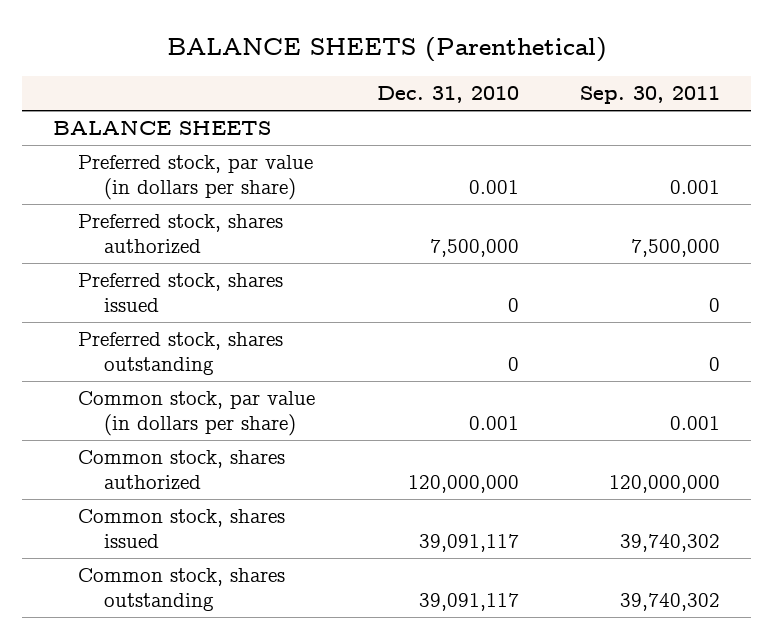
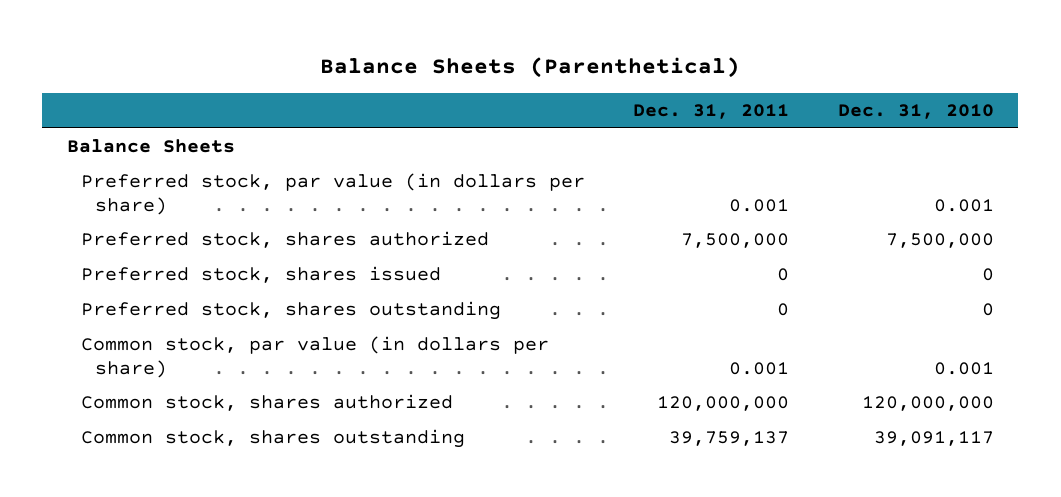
[166,36,607,62] BALANCE SHEETS (Parenthetical) -> [320,57,741,79] Balance Sheets (Parenthetical)
[580,86,721,105] Sep. 30, 2011 -> none
none -> [633,104,790,120] Dec. 31, 2011
[52,120,271,136] BALANCE SHEETS -> [66,139,235,154] Balance Sheets
[78,509,286,548] Common stock, shares issued -> none

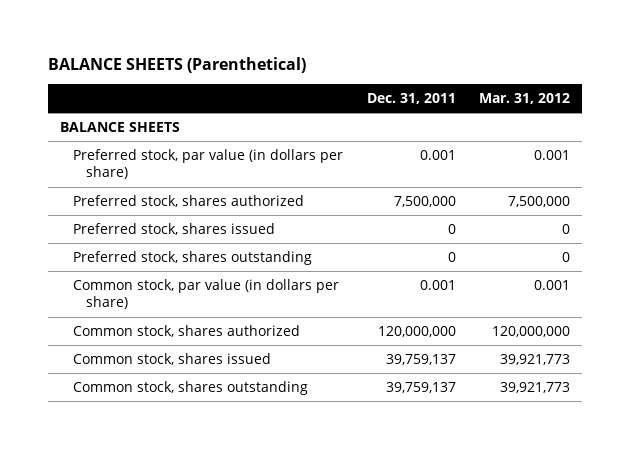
[320,57,741,79] Balance Sheets (Parenthetical) -> [47,56,306,73] BALANCE SHEETS (Parenthetical)
[837,104,994,120] Dec. 31, 2010 -> none
none -> [479,92,571,104] Mar. 31, 2012
[66,139,235,154] Balance Sheets -> [59,122,180,133] BALANCE SHEETS
none -> [72,353,271,366] Common stock, shares issued

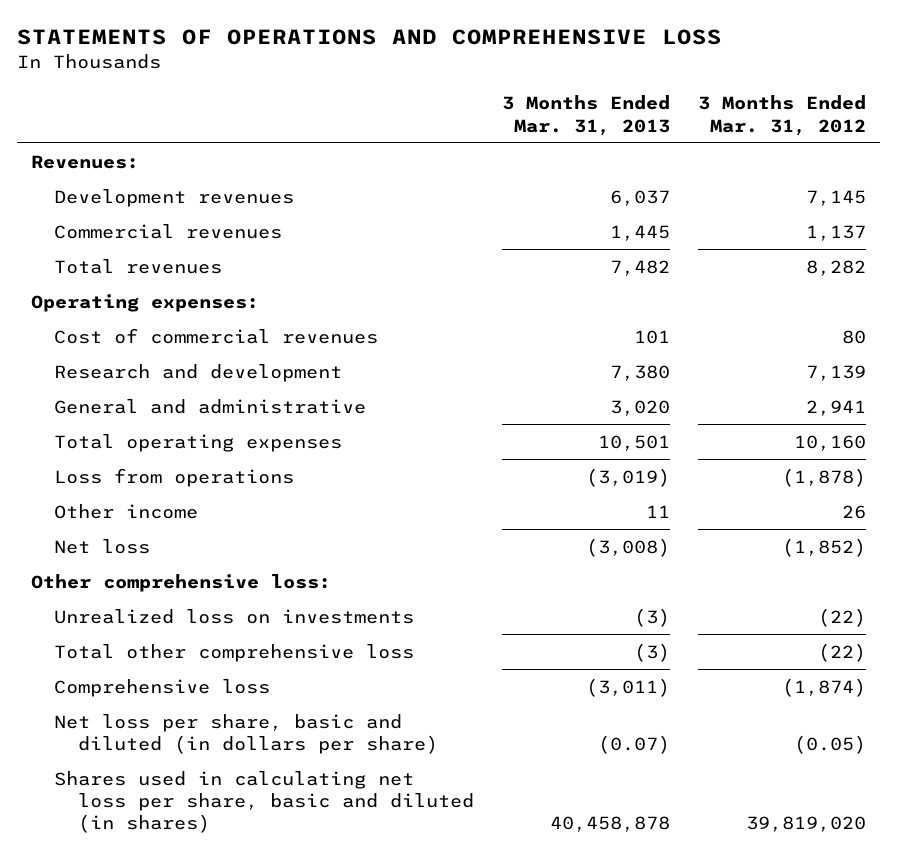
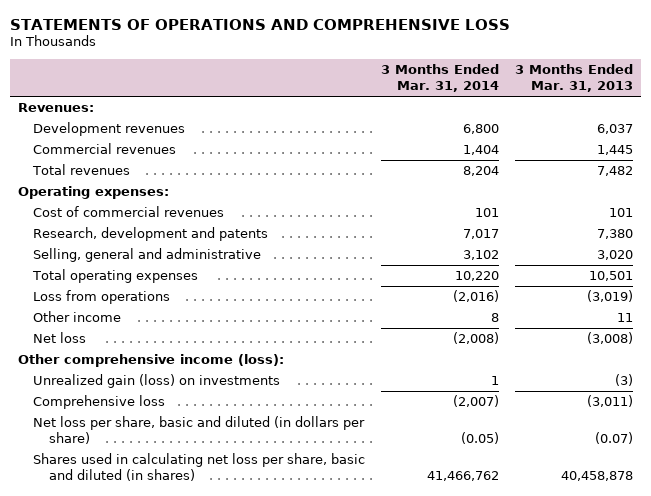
[698,95,867,136] 3 Months Ended Mar. 31, 2012 -> none
none -> [381,64,500,93] 3 Months Ended Mar. 31, 2014
[54,363,343,382] Research and development -> [33,227,269,242] Research, development and patents
[54,398,367,414] General and administrative -> [33,248,262,263] Selling, general and administrative
[54,643,415,662] Total other comprehensive loss -> none
[30,573,331,592] Other comprehensive loss: -> [18,354,285,368] Other comprehensive income (loss):
[54,608,415,624] Unrealized loss on investments -> [33,374,281,389] Unrealized gain (loss) on investments

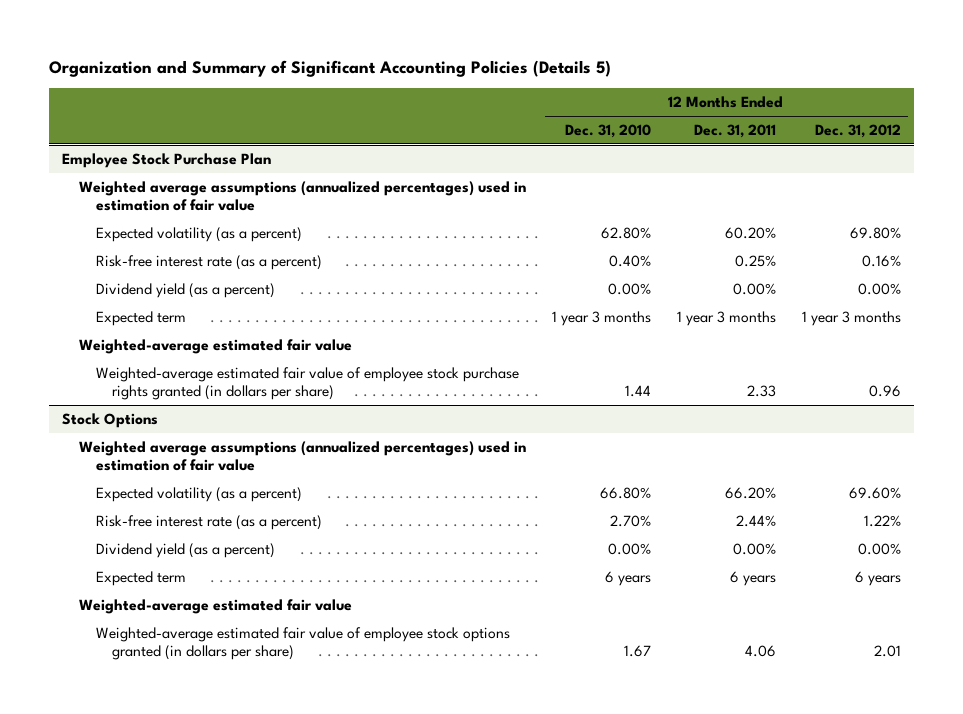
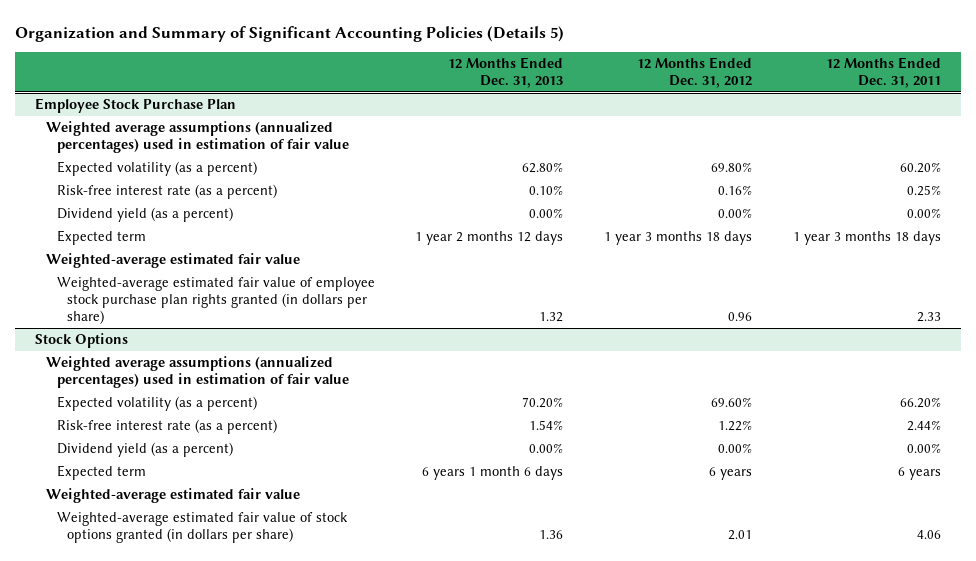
[564,124,651,139] Dec. 31, 2010 -> none
none -> [448,56,564,89] 12 Months Ended Dec. 31, 2013
[676,310,776,326] 1 year 3 months -> [792,230,941,245] 1 year 3 months 18 days
[802,310,902,326] 1 year 3 months -> [604,230,753,245] 1 year 3 months 18 days
[95,366,519,400] Weighted-average estimated fair value of employee stock purchase rights granted (in dollars per share) -> [56,276,375,325] Weighted-average estimated fair value of employee stock purchase plan rights granted (in dollars per share)
[95,626,510,660] Weighted-average estimated fair value of employee stock options granted (in dollars per share) -> [56,511,348,544] Weighted-average estimated fair value of stock options granted (in dollars per share)

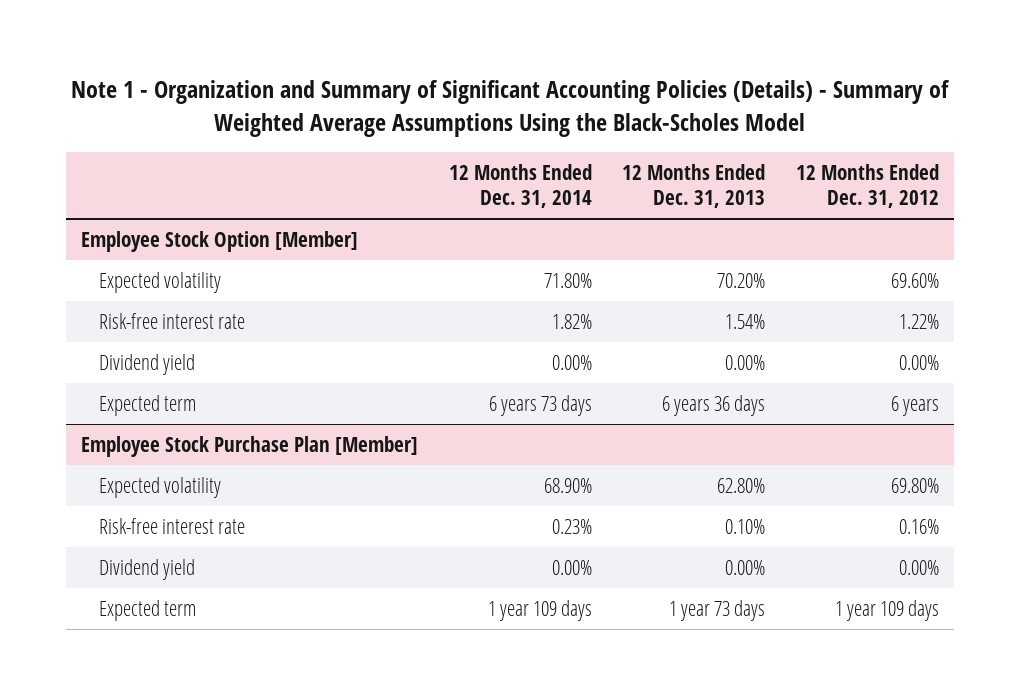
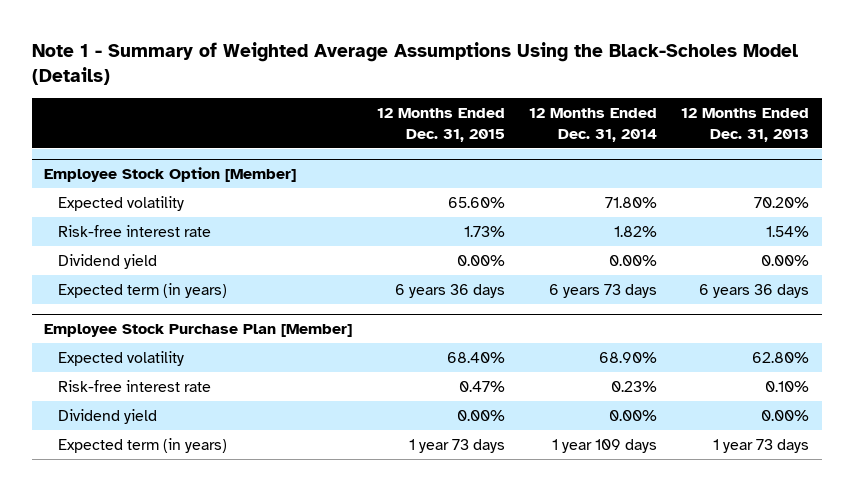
[70,80,950,138] Note 1 - Organization and Summary of Significant Accounting Policies (Details) - Summary of Weighted Average Assumptions Using the Black-Scholes Model -> [31,42,798,86] Note 1 - Summary of Weighted Average Assumptions Using the Black-Scholes Model (Details)
[795,164,939,208] 12 Months Ended Dec. 31, 2012 -> none
none -> [376,108,505,142] 12 Months Ended Dec. 31, 2015
[99,395,197,417] Expected term -> [58,283,228,299] Expected term (in years)
[99,600,197,622] Expected term -> [58,438,228,454] Expected term (in years)

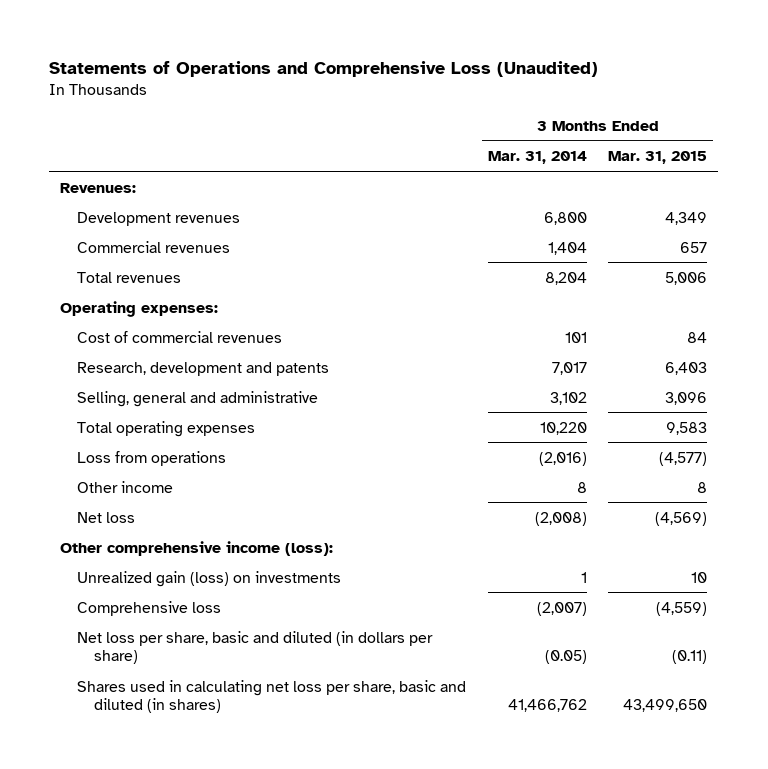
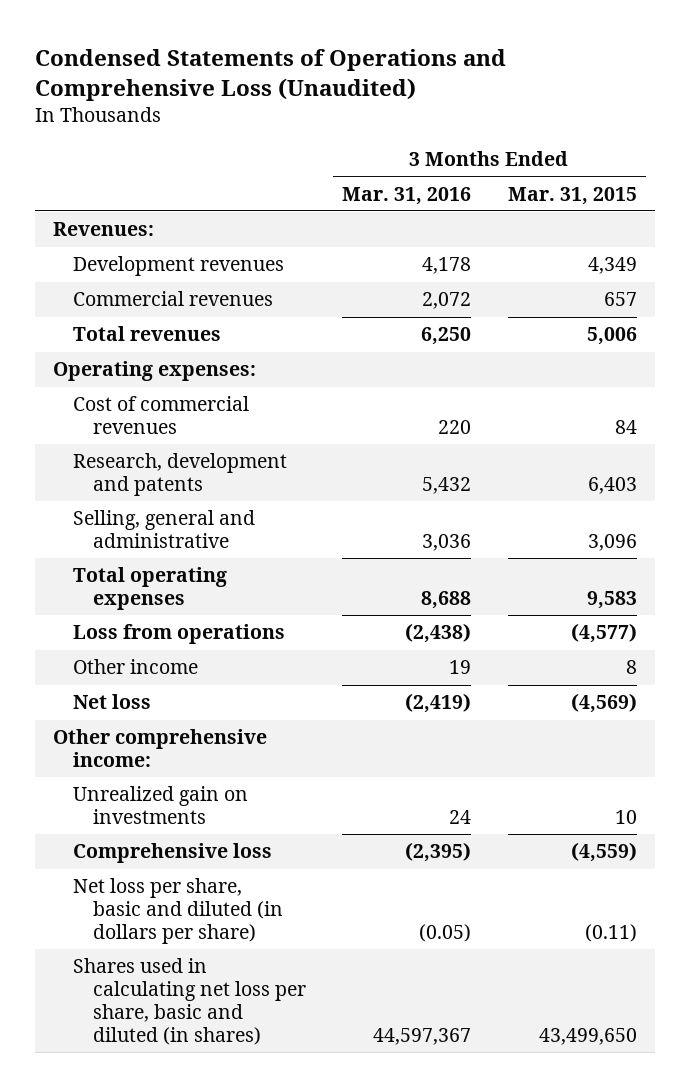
[49,60,599,77] Statements of Operations and Comprehensive Loss (Unaudited) -> [35,48,507,101] Condensed Statements of Operations and Comprehensive Loss (Unaudited)
[487,151,587,165] Mar. 31, 2014 -> none
none -> [342,186,472,205] Mar. 31, 2016
[60,540,334,556] Other comprehensive income (loss): -> [53,729,268,768] Other comprehensive income:
[77,570,342,587] Unrealized gain (loss) on investments -> [72,786,248,825] Unrealized gain on investments

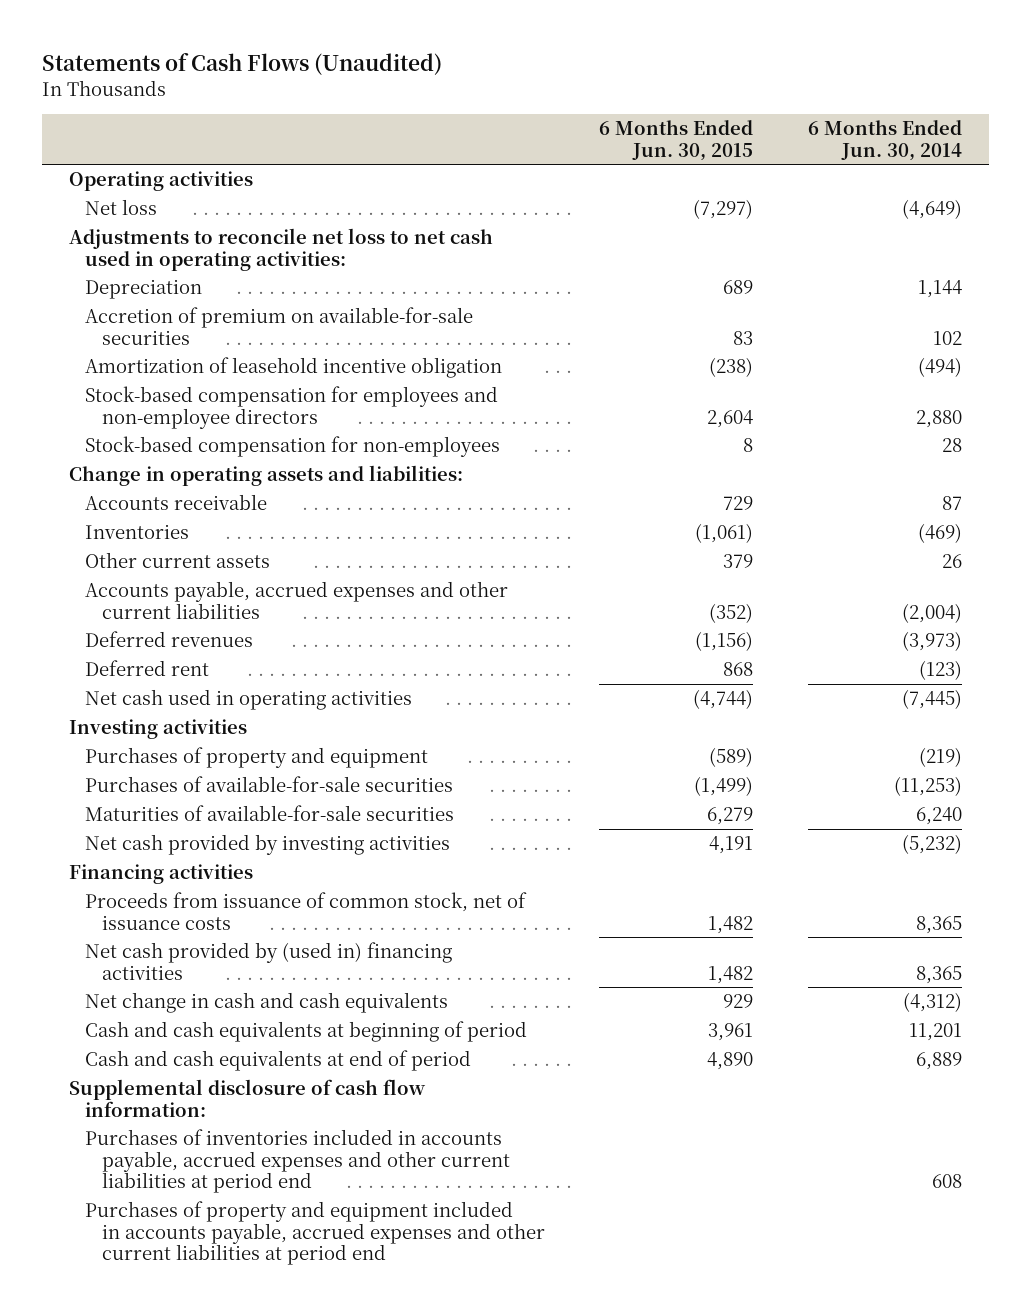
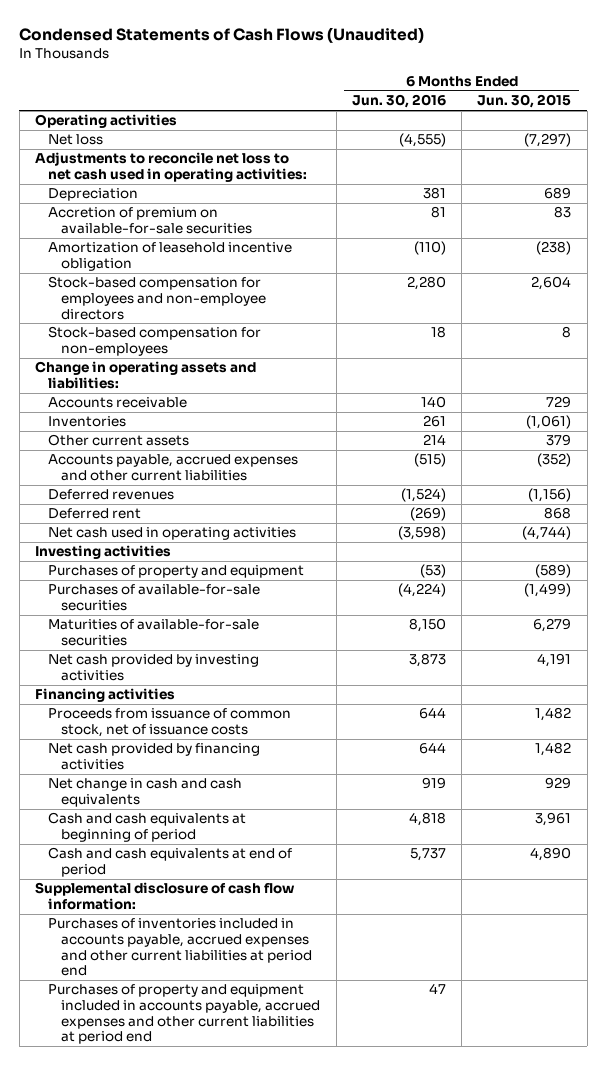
[42,52,443,75] Statements of Cash Flows (Unaudited) -> [19,27,425,44] Condensed Statements of Cash Flows (Unaudited)
[807,120,962,161] 6 Months Ended Jun. 30, 2014 -> none
none -> [351,94,446,109] Jun. 30, 2016
[85,942,453,980] Net cash provided by (used in) financing activities -> [48,743,261,771] Net cash provided by financing activities

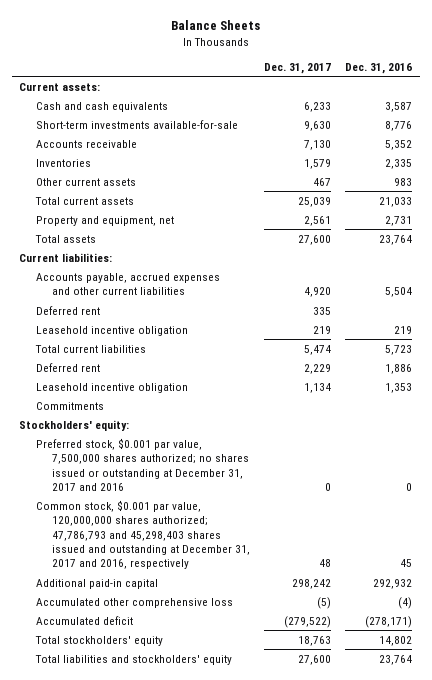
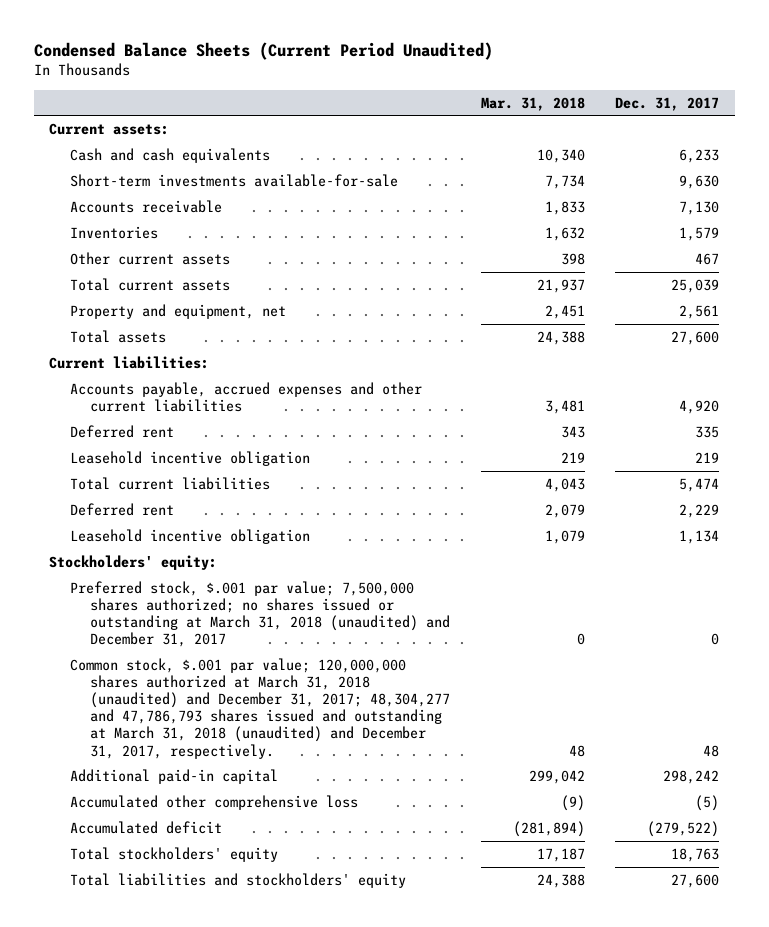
[170,20,260,31] Balance Sheets -> [34,42,494,61] Condensed Balance Sheets (Current Period Unaudited)
[345,62,413,74] Dec. 31, 2016 -> none
none -> [480,96,585,111] Mar. 31, 2018
[35,401,104,410] Commitments -> none
[35,437,249,491] Preferred stock, $0.001 par value, 7,500,000 shares authorized; no shares issued or outstanding at December 31, 2017 and 2016 -> [69,580,451,648] Preferred stock, $.001 par value; 7,500,000 shares authorized; no shares issued or outstanding at March 31, 2018 (unaudited) and December 31, 2017
[35,499,250,570] Common stock, $0.001 par value, 120,000,000 shares authorized; 47,786,793 and 45,298,403 shares issued and outstanding at December 31, 2017 and 2016, respectively -> [69,657,451,759] Common stock, $.001 par value; 120,000,000 shares authorized at March 31, 2018 (unaudited) and December 31, 2017; 48,304,277 and 47,786,793 shares issued and outstanding at March 31, 2018 (unaudited) and December 31, 2017, respectively.

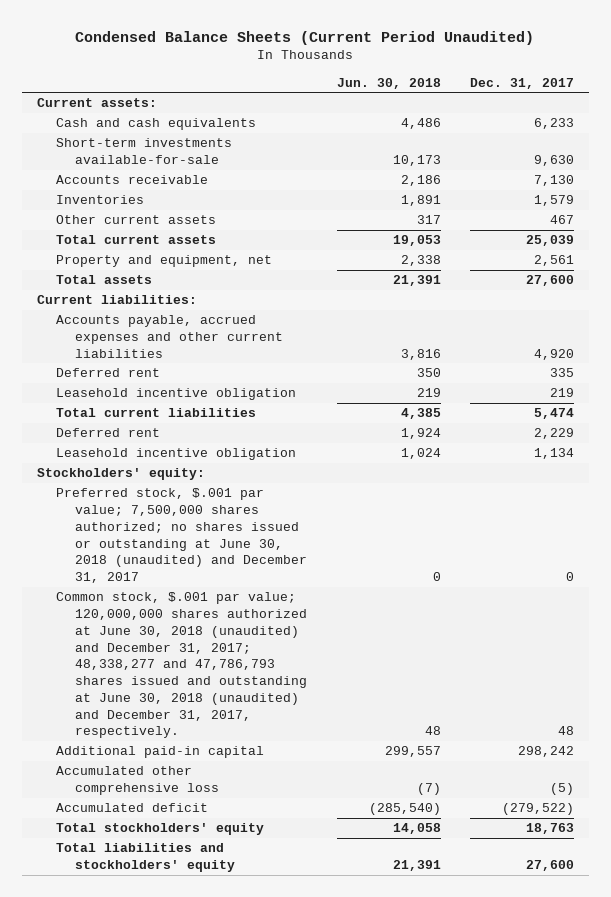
[480,96,585,111] Mar. 31, 2018 -> none
none -> [336,77,441,89] Jun. 30, 2018
[69,580,451,648] Preferred stock, $.001 par value; 7,500,000 shares authorized; no shares issued or outstanding at March 31, 2018 (unaudited) and December 31, 2017 -> [55,488,307,584] Preferred stock, $.001 par value; 7,500,000 shares authorized; no shares issued or outstanding at June 30, 2018 (unaudited) and December 31, 2017
[69,657,451,759] Common stock, $.001 par value; 120,000,000 shares authorized at March 31, 2018 (unaudited) and December 31, 2017; 48,304,277 and 47,786,793 shares issued and outstanding at March 31, 2018 (unaudited) and December 31, 2017, respectively. -> [55,592,307,739] Common stock, $.001 par value; 120,000,000 shares authorized at June 30, 2018 (unaudited) and December 31, 2017; 48,338,277 and 47,786,793 shares issued and outstanding at June 30, 2018 (unaudited) and December 31, 2017, respectively.

